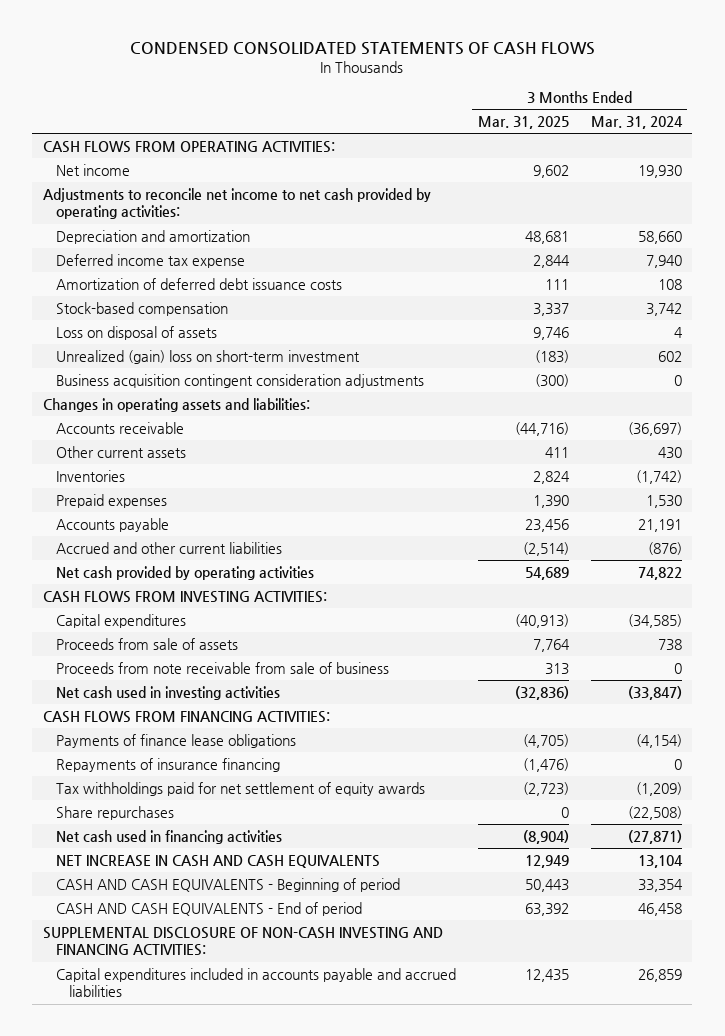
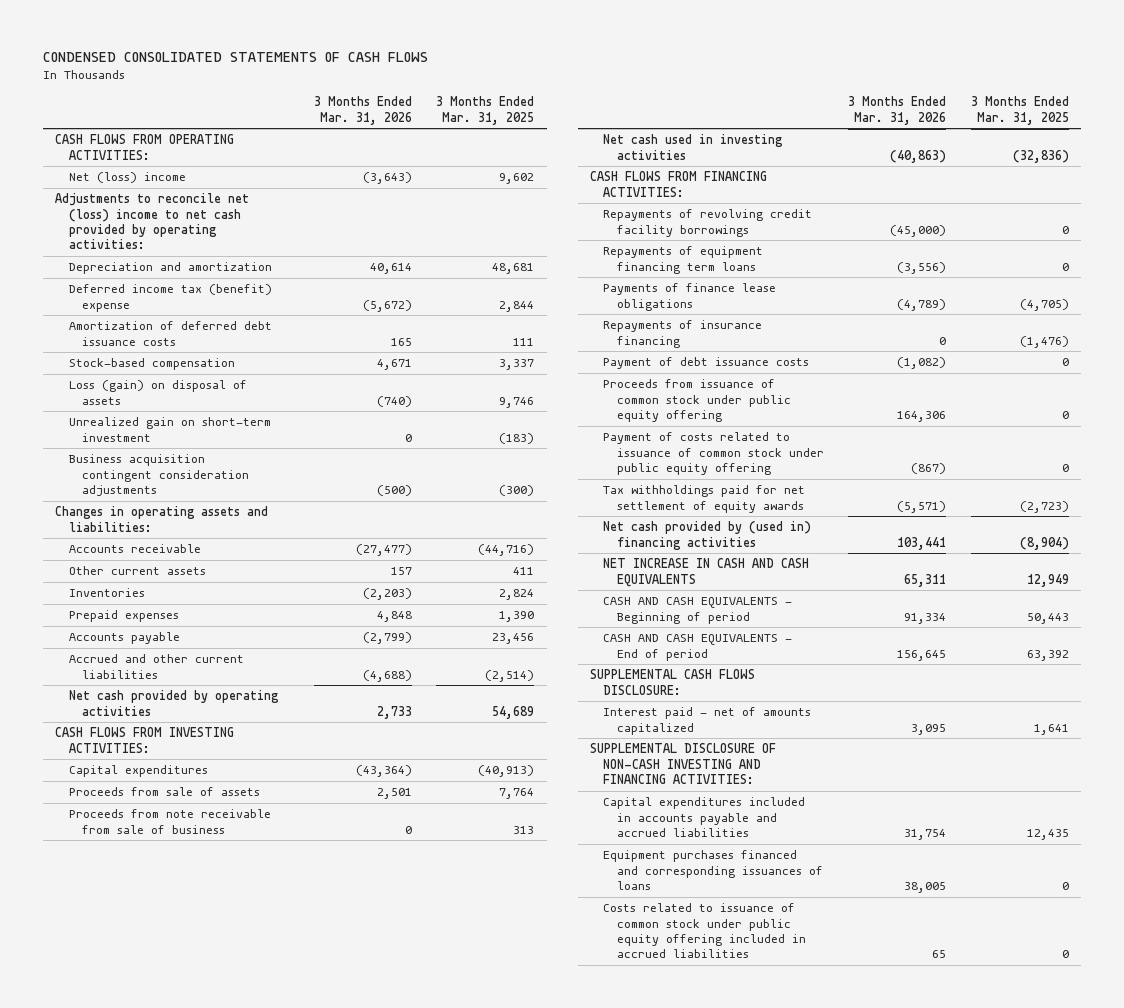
[590,115,683,129] Mar. 31, 2024 -> none
none -> [313,96,412,125] 3 Months Ended Mar. 31, 2026
[56,163,131,176] Net income -> [68,172,186,184] Net (loss) income
[43,187,432,220] Adjustments to reconcile net income to net cash provided by operating activities: -> [55,193,250,250] Adjustments to reconcile net (loss) income to net cash provided by operating activities:
[56,253,246,268] Deferred income tax expense -> [68,284,272,312] Deferred income tax (benefit) expense
[56,325,218,340] Loss on disposal of assets -> [68,380,247,405] Loss (gain) on disposal of assets
[56,349,361,364] Unrealized (gain) loss on short-term investment -> [68,417,271,442] Unrealized gain on short-term investment
none -> [603,209,813,237] Repayments of revolving credit facility borrowings
none -> [603,246,764,274] Repayments of equipment financing term loans
none -> [603,357,810,370] Payment of debt issuance costs
none -> [603,379,791,422] Proceeds from issuance of common stock under public equity offering
none -> [603,432,824,475] Payment of costs related to issuance of common stock under public equity offering
[56,805,175,820] Share repurchases -> none
[56,829,283,844] Net cash used in financing activities -> [603,521,812,550] Net cash provided by (used in) financing activities
none -> [589,669,755,695] SUPPLEMENTAL CASH FLOWS DISCLOSURE:
none -> [603,707,812,735] Interest paid - net of amounts capitalized
none -> [603,850,823,890] Equipment purchases financed and corresponding issuances of loans
none -> [603,903,806,959] Costs related to issuance of common stock under public equity offering included in accrued liabilities

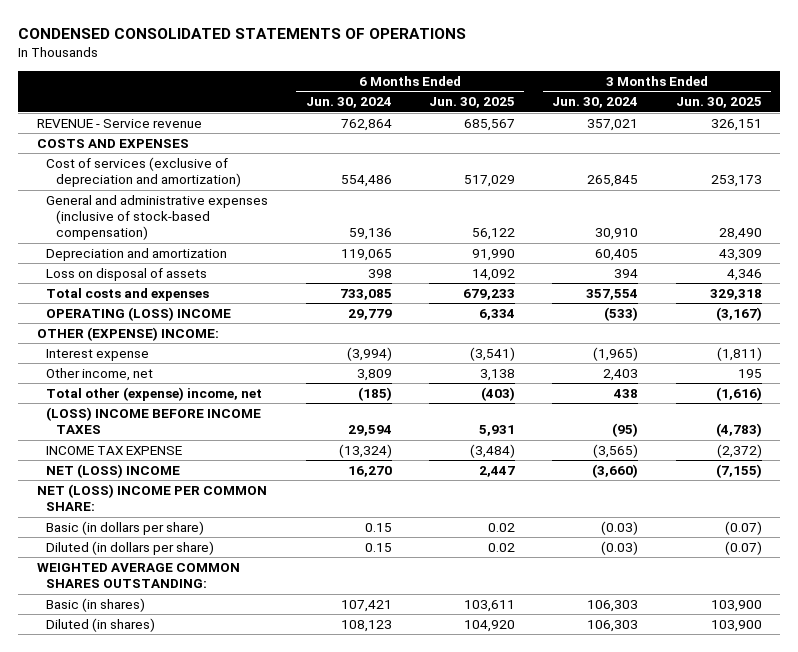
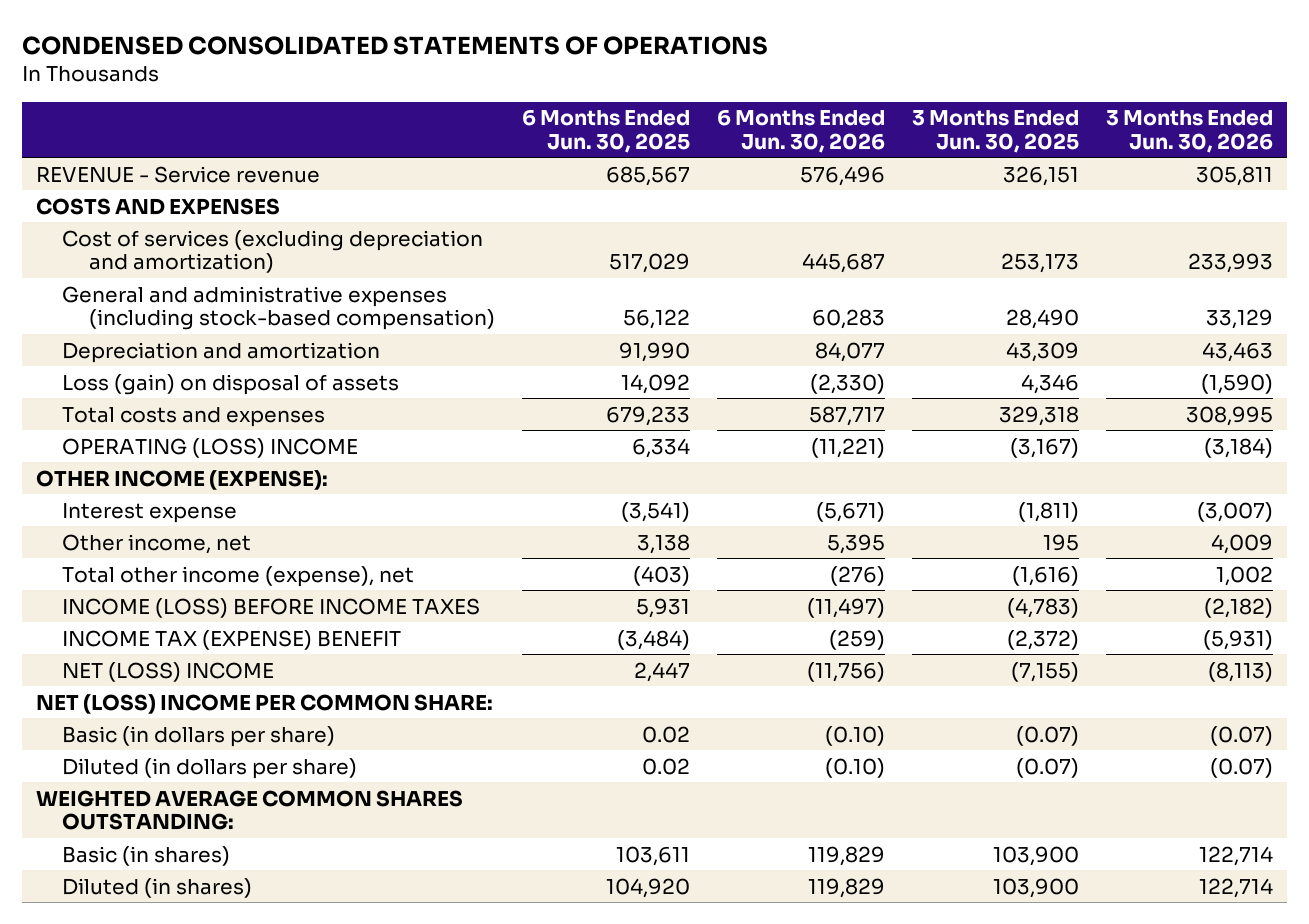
[305,97,392,109] Jun. 30, 2024 -> none
[552,97,639,109] Jun. 30, 2024 -> none
none -> [716,109,885,153] 6 Months Ended Jun. 30, 2026
none -> [1105,110,1273,153] 3 Months Ended Jun. 30, 2026
[46,157,242,188] Cost of services (exclusive of depreciation and amortization) -> [62,229,484,273] Cost of services (excluding depreciation and amortization)
[46,195,269,241] General and administrative expenses (inclusive of stock-based compensation) -> [62,285,495,330] General and administrative expenses (including stock-based compensation)
[46,268,208,282] Loss on disposal of assets -> [62,373,400,395] Loss (gain) on disposal of assets
[36,327,219,342] OTHER (EXPENSE) INCOME: -> [35,469,328,490] OTHER INCOME (EXPENSE):
[46,387,263,402] Total other (expense) income, net -> [62,565,415,587] Total other income (expense), net
[46,407,262,435] (LOSS) INCOME BEFORE INCOME TAXES -> [62,597,481,618] INCOME (LOSS) BEFORE INCOME TAXES
[46,446,183,456] INCOME TAX EXPENSE -> [62,629,402,650] INCOME TAX (EXPENSE) BENEFIT

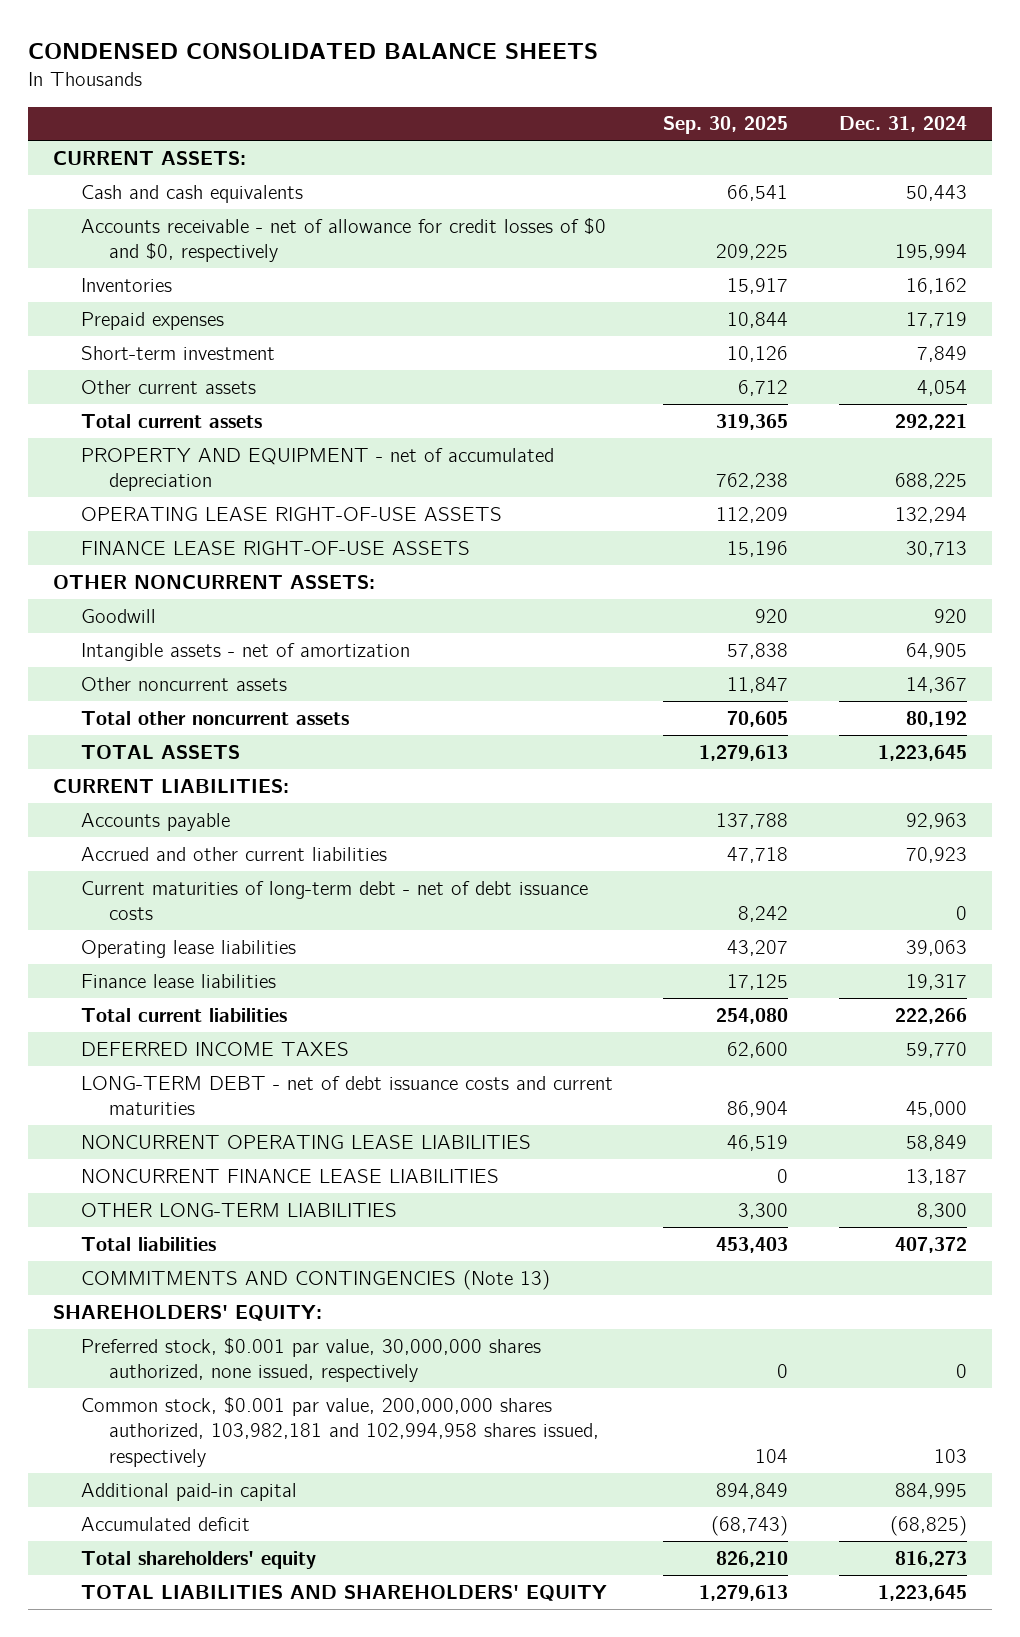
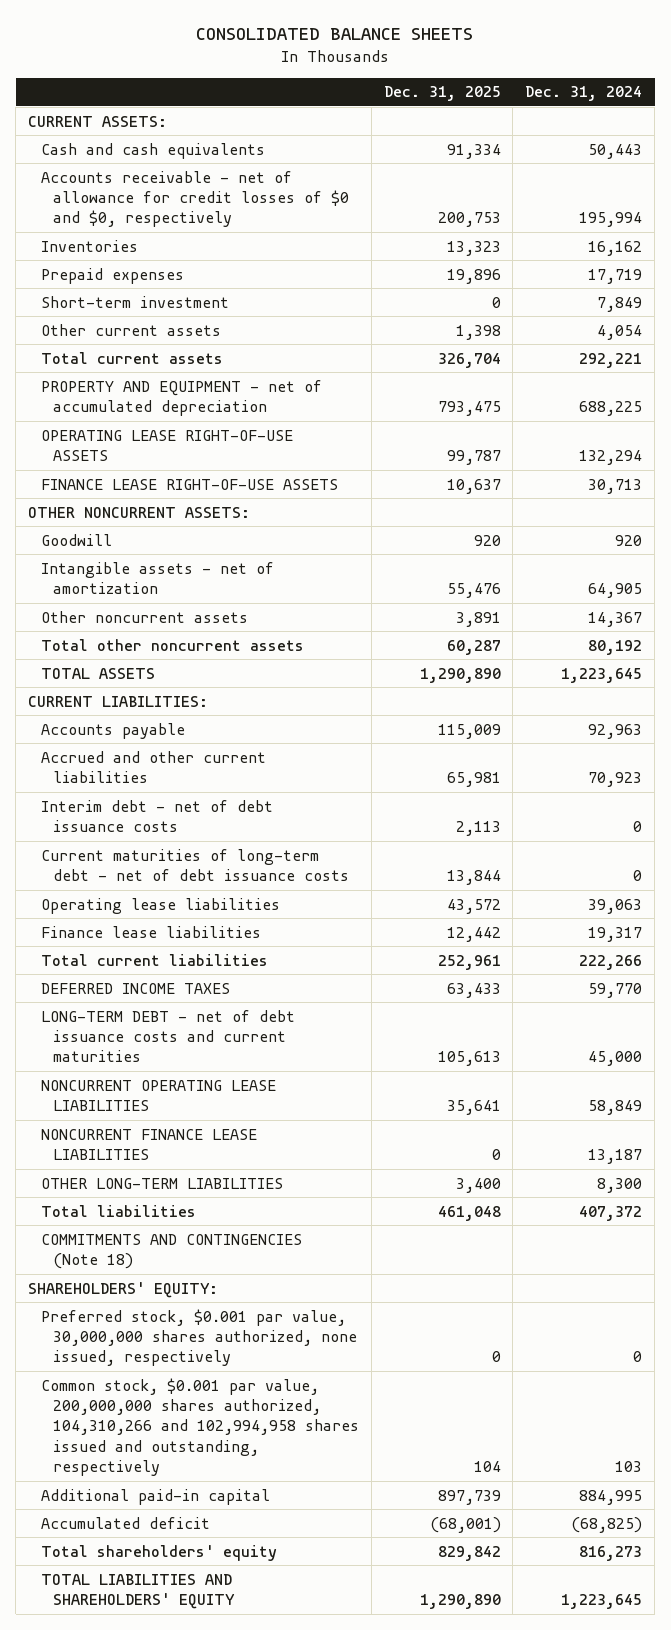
[28,43,599,60] CONDENSED CONSOLIDATED BALANCE SHEETS -> [196,28,474,41] CONSOLIDATED BALANCE SHEETS
[663,116,789,135] Sep. 30, 2025 -> none
none -> [383,86,501,102] Dec. 31, 2025
none -> [40,799,273,832] Interim debt - net of debt issuance costs
[81,1269,551,1290] COMMITMENTS AND CONTINGENCIES (Note 13) -> [40,1233,302,1269] COMMITMENTS AND CONTINGENCIES (Note 18)
[81,1396,599,1467] Common stock, $0.001 par value, 200,000,000 shares authorized, 103,982,181 and 102,994,958 shares issued, respectively -> [40,1377,359,1477] Common stock, $0.001 par value, 200,000,000 shares authorized, 104,310,266 and 102,994,958 shares issued and outstanding, respectively

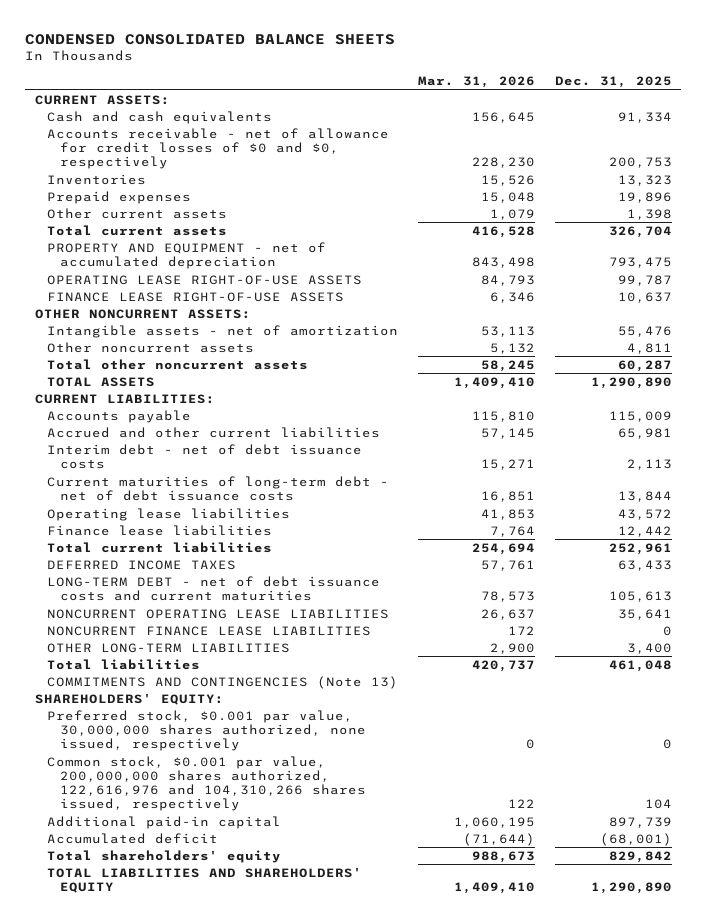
[196,28,474,41] CONSOLIDATED BALANCE SHEETS -> [25,33,396,45] CONDENSED CONSOLIDATED BALANCE SHEETS
[525,86,643,102] Dec. 31, 2024 -> none
none -> [417,76,535,89] Mar. 31, 2026
[40,295,229,308] Short-term investment -> none
[40,533,112,546] Goodwill -> none
[455,611,501,627] 3,891 -> [626,342,672,354] 4,811
[40,1233,302,1269] COMMITMENTS AND CONTINGENCIES (Note 18) -> [47,675,399,689] COMMITMENTS AND CONTINGENCIES (Note 13)
[40,1377,359,1477] Common stock, $0.001 par value, 200,000,000 shares authorized, 104,310,266 and 102,994,958 shares issued and outstanding, respectively -> [47,755,366,812] Common stock, $0.001 par value, 200,000,000 shares authorized, 122,616,976 and 104,310,266 shares issued, respectively

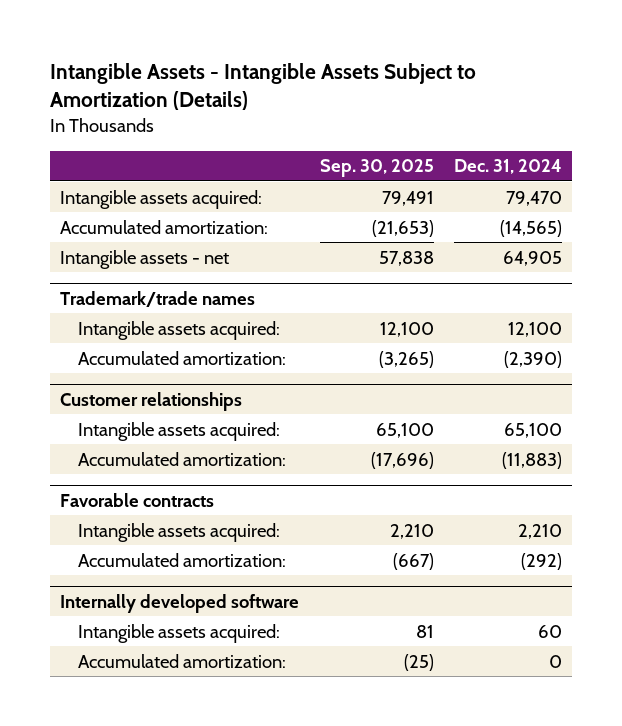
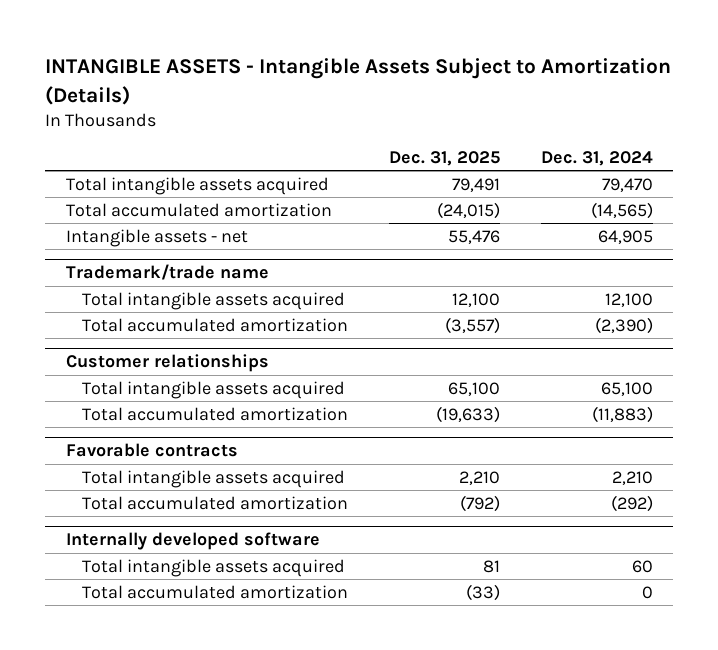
[49,62,476,111] Intangible Assets - Intangible Assets Subject to Amortization (Details) -> [45,58,672,105] INTANGIBLE ASSETS - Intangible Assets Subject to Amortization (Details)
[319,159,434,178] Sep. 30, 2025 -> none
none -> [388,151,500,167] Dec. 31, 2025
[60,189,263,209] Intangible assets acquired: -> [65,176,329,195] Total intangible assets acquired
[60,219,269,234] Accumulated amortization: -> [65,202,332,217] Total accumulated amortization
[60,290,256,307] Trademark/trade names -> [65,264,269,281] Trademark/trade name
[78,320,281,340] Intangible assets acquired: -> [81,291,345,310] Total intangible assets acquired
[78,350,287,365] Accumulated amortization: -> [81,317,348,332] Total accumulated amortization
[78,421,281,441] Intangible assets acquired: -> [81,380,345,399] Total intangible assets acquired
[78,451,287,466] Accumulated amortization: -> [81,406,348,421] Total accumulated amortization
[78,522,281,542] Intangible assets acquired: -> [81,469,345,488] Total intangible assets acquired
[78,552,287,567] Accumulated amortization: -> [81,495,348,510] Total accumulated amortization
[78,623,281,643] Intangible assets acquired: -> [81,558,345,577] Total intangible assets acquired
[78,653,287,668] Accumulated amortization: -> [81,584,348,599] Total accumulated amortization

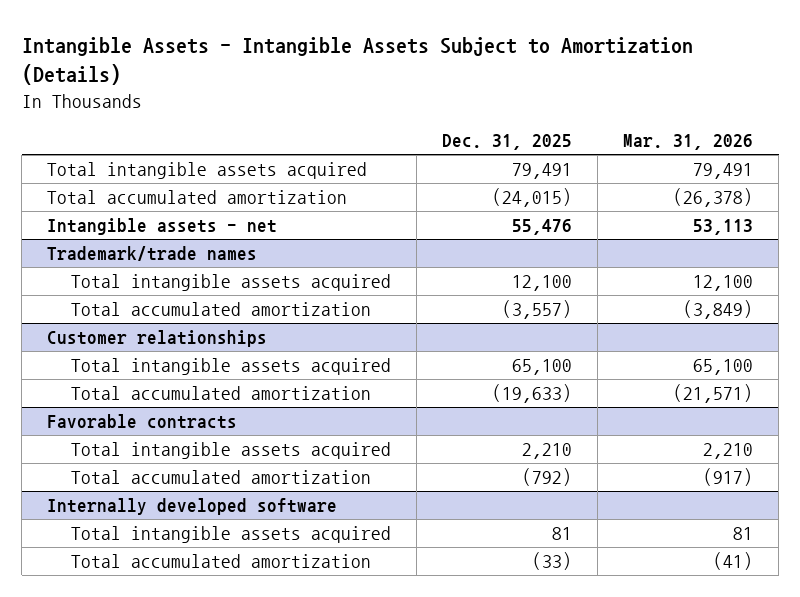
[45,58,672,105] INTANGIBLE ASSETS - Intangible Assets Subject to Amortization (Details) -> [21,36,693,86] Intangible Assets - Intangible Assets Subject to Amortization (Details)
[540,151,653,167] Dec. 31, 2024 -> none
none -> [623,134,754,151] Mar. 31, 2026
[65,264,269,281] Trademark/trade name -> [47,246,258,262] Trademark/trade names

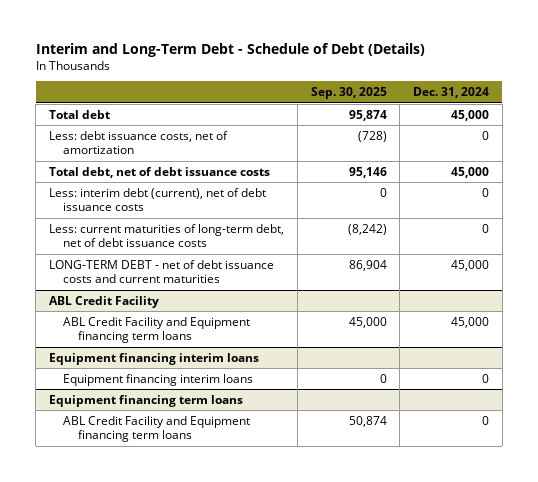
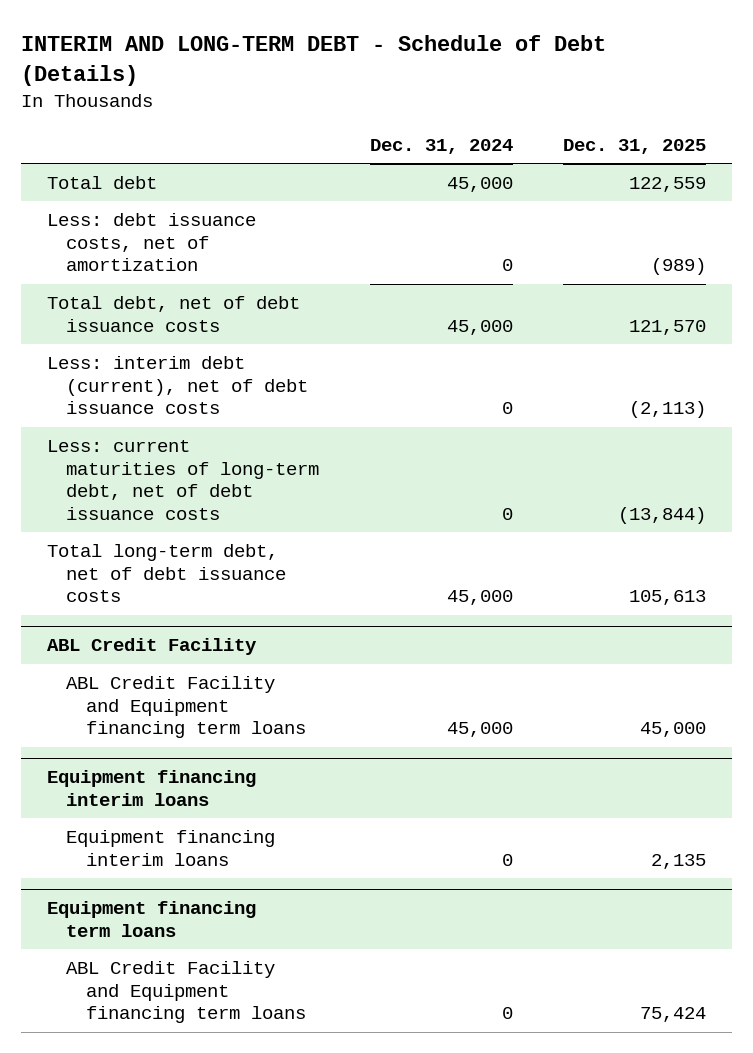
[35,42,425,57] Interim and Long-Term Debt - Schedule of Debt (Details) -> [21,35,607,86] INTERIM AND LONG-TERM DEBT - Schedule of Debt (Details)
[310,87,387,100] Sep. 30, 2025 -> none
none -> [563,138,707,154] Dec. 31, 2025
[49,259,275,284] LONG-TERM DEBT - net of debt issuance costs and current maturities -> [46,543,287,603] Total long-term debt, net of debt issuance costs

